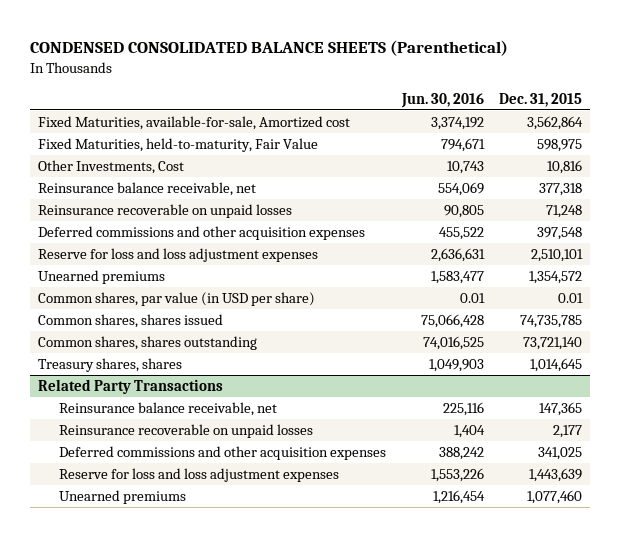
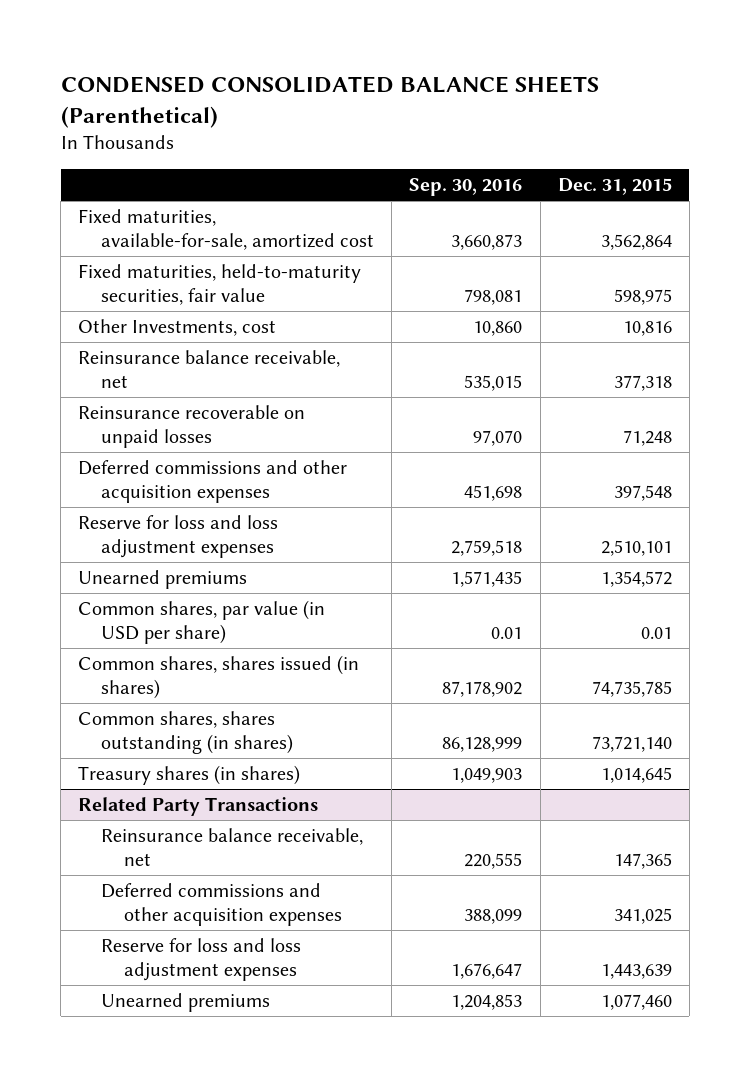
[400,92,484,108] Jun. 30, 2016 -> none
none -> [409,178,523,197] Sep. 30, 2016
[37,116,350,131] Fixed Maturities, available-for-sale, Amortized cost -> [78,208,375,251] Fixed maturities, available-for-sale, amortized cost
[37,138,318,153] Fixed Maturities, held-to-maturity, Fair Value -> [78,263,362,306] Fixed maturities, held-to-maturity securities, fair value
[37,160,184,175] Other Investments, Cost -> [78,318,277,336] Other Investments, cost
[37,314,223,329] Common shares, shares issued -> [78,654,360,700] Common shares, shares issued (in shares)
[37,336,257,351] Common shares, shares outstanding -> [78,710,294,755] Common shares, shares outstanding (in shares)
[37,358,182,373] Treasury shares, shares -> [78,764,301,785] Treasury shares (in shares)
[59,424,314,439] Reinsurance recoverable on unpaid losses -> none

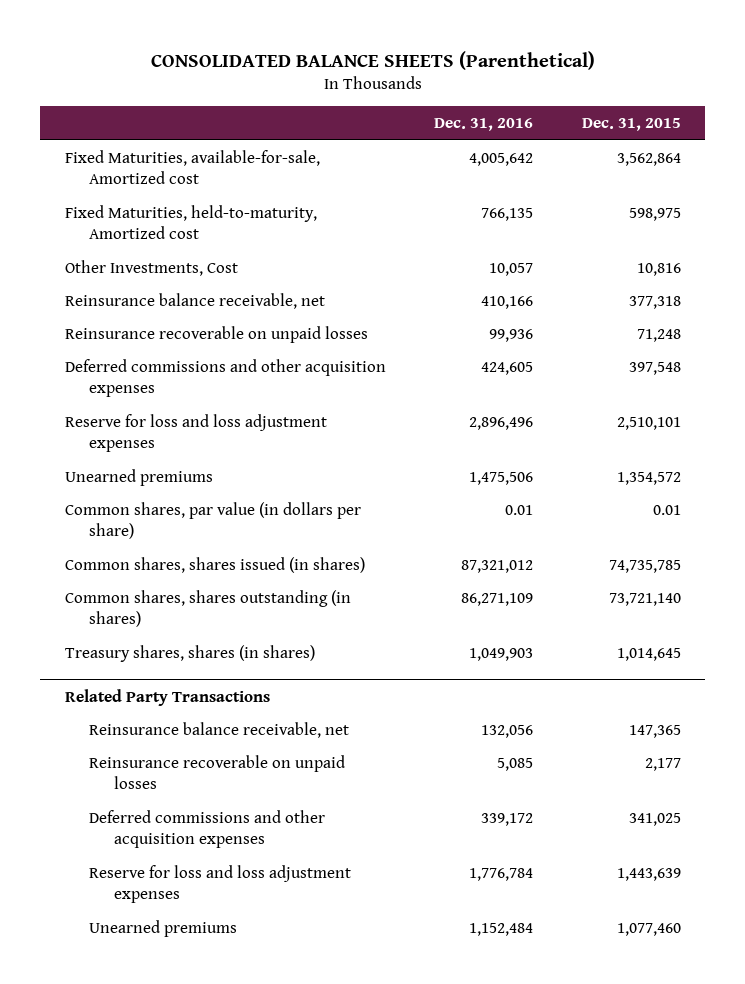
[60,75,599,128] CONDENSED CONSOLIDATED BALANCE SHEETS (Parenthetical) -> [150,50,595,70] CONSOLIDATED BALANCE SHEETS (Parenthetical)
[409,178,523,197] Sep. 30, 2016 -> none
none -> [434,118,534,132] Dec. 31, 2016
[78,208,375,251] Fixed maturities, available-for-sale, amortized cost -> [64,149,320,185] Fixed Maturities, available-for-sale, Amortized cost
[78,263,362,306] Fixed maturities, held-to-maturity securities, fair value -> [64,204,317,240] Fixed Maturities, held-to-maturity, Amortized cost
[78,318,277,336] Other Investments, cost -> [64,259,238,276] Other Investments, Cost
[78,599,326,645] Common shares, par value (in USD per share) -> [64,501,361,540] Common shares, par value (in dollars per share)
[78,764,301,785] Treasury shares (in shares) -> [64,644,315,662] Treasury shares, shares (in shares)
none -> [89,754,346,790] Reinsurance recoverable on unpaid losses

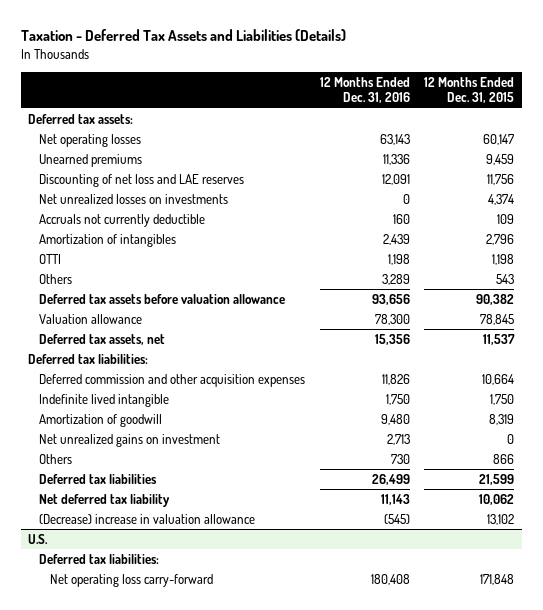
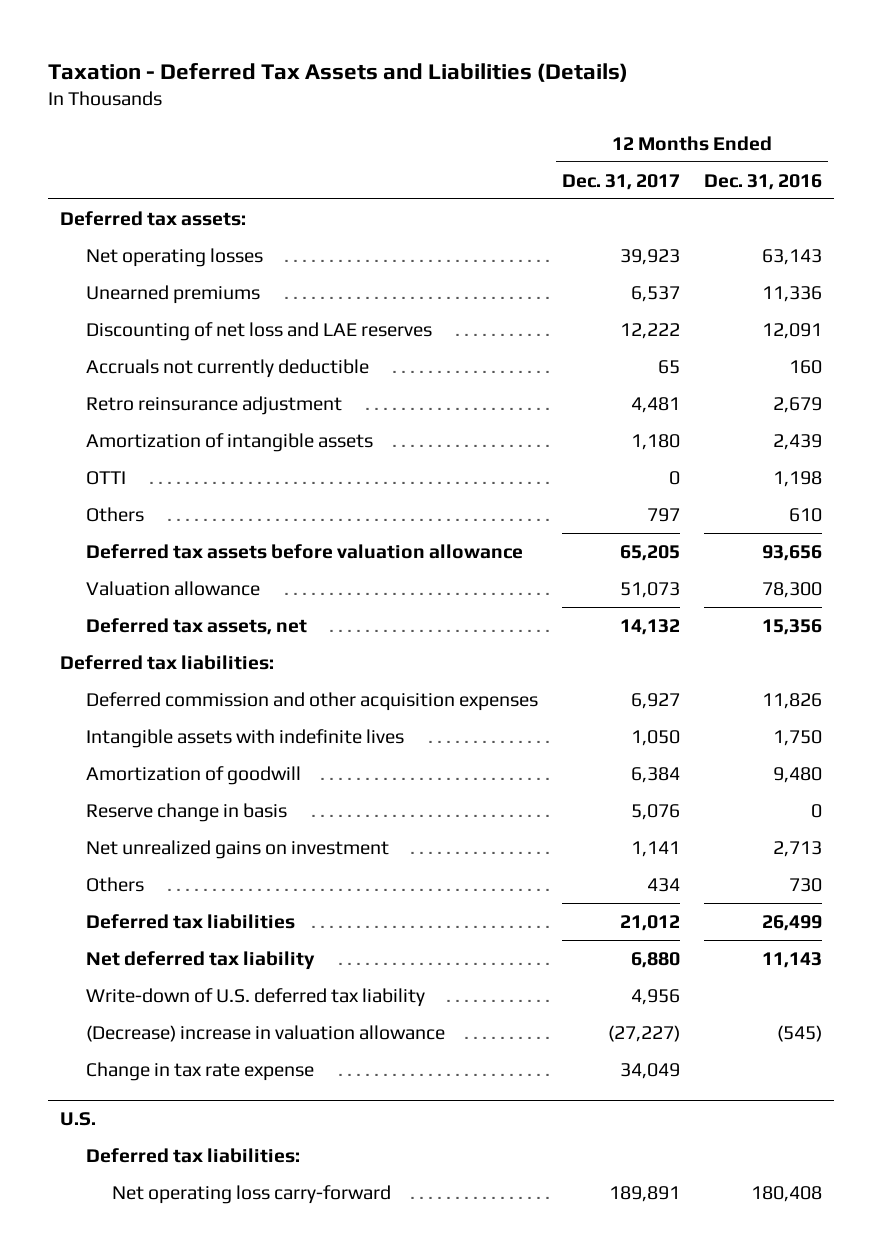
[424,76,515,104] 12 Months Ended Dec. 31, 2015 -> none
none -> [562,173,681,190] Dec. 31, 2017
[39,193,229,204] Net unrealized losses on investments -> none
none -> [85,395,342,415] Retro reinsurance adjustment
[39,233,177,247] Amortization of intangibles -> [85,432,373,452] Amortization of intangible assets
[381,273,410,285] 3,289 -> [789,507,823,522] 610
[39,393,170,407] Indefinite lived intangible -> [85,728,404,748] Intangible assets with indefinite lives
none -> [85,802,287,822] Reserve change in basis
none -> [85,987,425,1007] Write-down of U.S. deferred tax liability
none -> [85,1061,314,1081] Change in tax rate expense

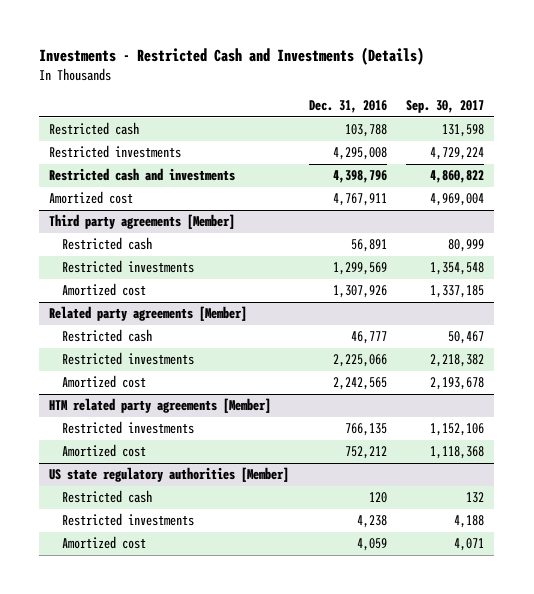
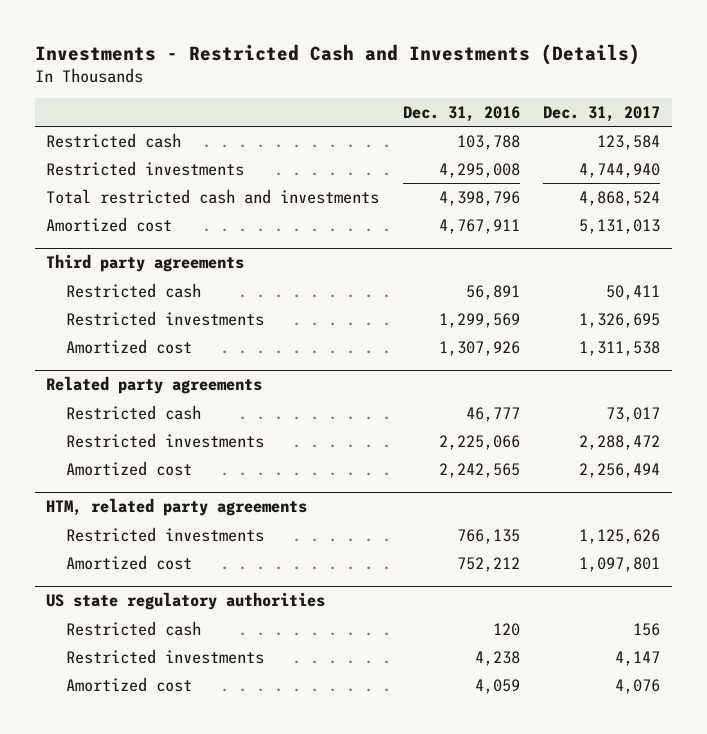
[406,100,485,114] Sep. 30, 2017 -> none
none -> [543,105,661,122] Dec. 31, 2017
[49,168,236,182] Restricted cash and investments -> [46,188,380,204] Total restricted cash and investments
[49,214,236,230] Third party agreements [Member] -> [46,254,245,273] Third party agreements
[49,306,248,322] Related party agreements [Member] -> [46,376,263,395] Related party agreements
[49,398,272,414] HTM related party agreements [Member] -> [46,498,308,517] HTM, related party agreements
[49,467,290,483] US state regulatory authorities [Member] -> [46,592,326,611] US state regulatory authorities

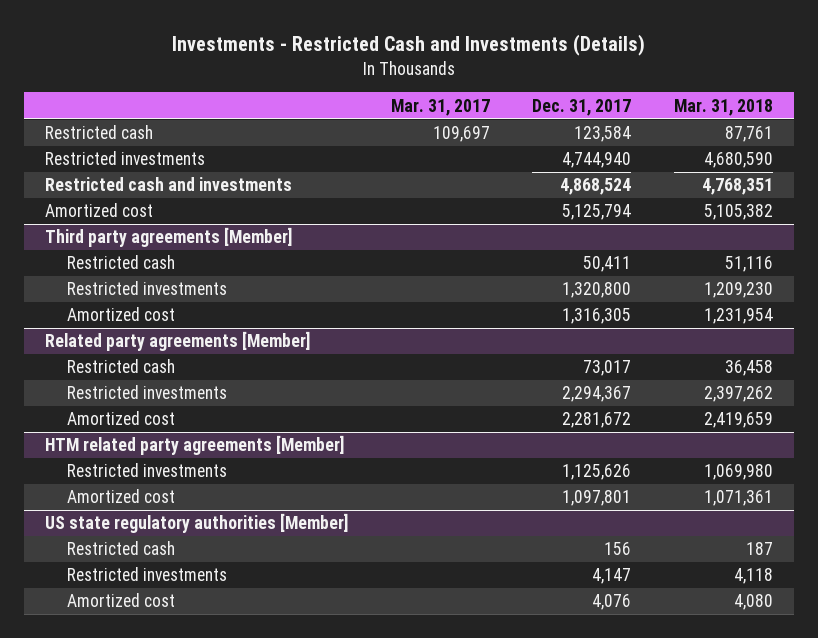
[402,105,520,122] Dec. 31, 2016 -> none
none -> [390,98,490,116] Mar. 31, 2017
none -> [673,98,773,116] Mar. 31, 2018
[46,188,380,204] Total restricted cash and investments -> [45,177,293,192] Restricted cash and investments
[579,218,661,234] 5,131,013 -> [562,204,632,221] 5,125,794
[46,254,245,273] Third party agreements -> [45,227,293,248] Third party agreements [Member]
[579,312,661,328] 1,326,695 -> [562,282,632,299] 1,320,800
[579,340,661,356] 1,311,538 -> [562,308,632,325] 1,316,305
[46,376,263,395] Related party agreements -> [45,331,311,352] Related party agreements [Member]
[579,434,661,450] 2,288,472 -> [562,386,632,403] 2,294,367
[579,462,661,478] 2,256,494 -> [562,412,632,429] 2,281,672
[46,498,308,517] HTM, related party agreements -> [45,435,345,456] HTM related party agreements [Member]
[46,592,326,611] US state regulatory authorities -> [45,513,349,534] US state regulatory authorities [Member]

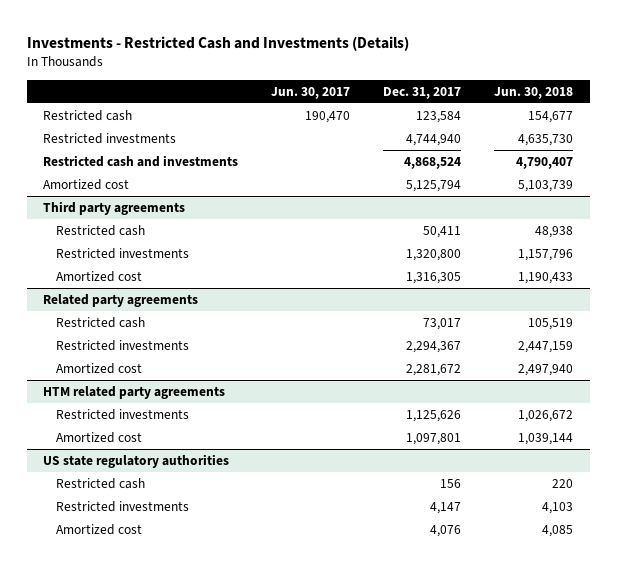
[390,98,490,116] Mar. 31, 2017 -> none
[673,98,773,116] Mar. 31, 2018 -> none
none -> [271,86,351,99] Jun. 30, 2017
none -> [494,86,574,99] Jun. 30, 2018
[45,227,293,248] Third party agreements [Member] -> [43,200,186,215] Third party agreements
[45,331,311,352] Related party agreements [Member] -> [43,293,199,307] Related party agreements
[45,435,345,456] HTM related party agreements [Member] -> [43,385,226,399] HTM related party agreements
[45,513,349,534] US state regulatory authorities [Member] -> [43,453,230,468] US state regulatory authorities

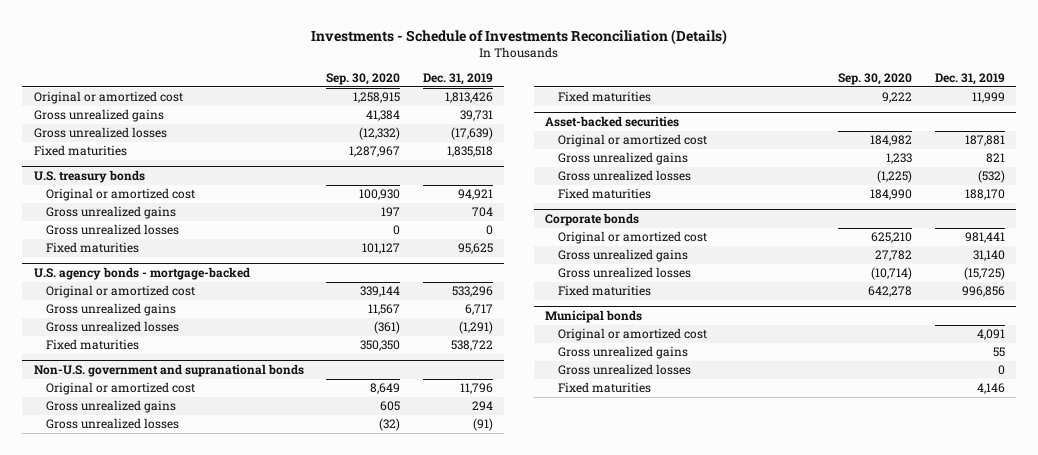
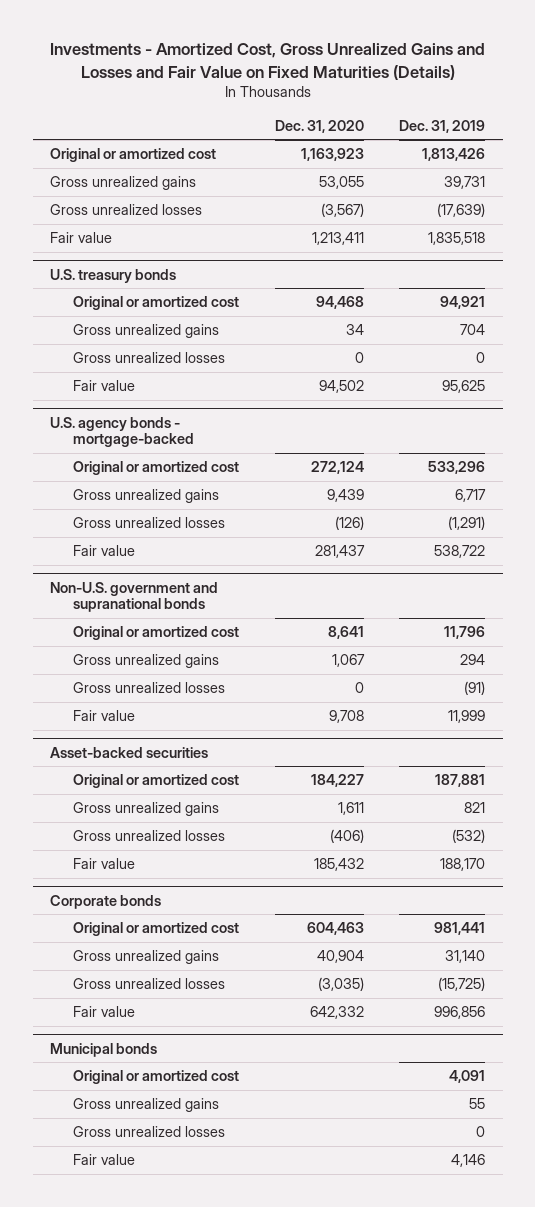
[311,28,728,45] Investments - Schedule of Investments Reconciliation (Details) -> [49,43,485,80] Investments - Amortized Cost, Gross Unrealized Gains and Losses and Fair Value on Fixed Maturities (Details)
[326,73,401,86] Sep. 30, 2020 -> none
none -> [274,119,364,133] Dec. 31, 2020
[33,145,127,157] Fixed maturities -> [50,232,113,244] Fair value
[45,242,139,254] Fixed maturities -> [72,380,135,392] Fair value
[45,339,139,351] Fixed maturities -> [72,545,135,557] Fair value
[557,91,651,103] Fixed maturities -> [72,710,135,722] Fair value
[557,188,651,200] Fixed maturities -> [72,858,135,870] Fair value
[557,285,651,297] Fixed maturities -> [72,1006,135,1018] Fair value
[557,382,651,394] Fixed maturities -> [72,1154,135,1166] Fair value

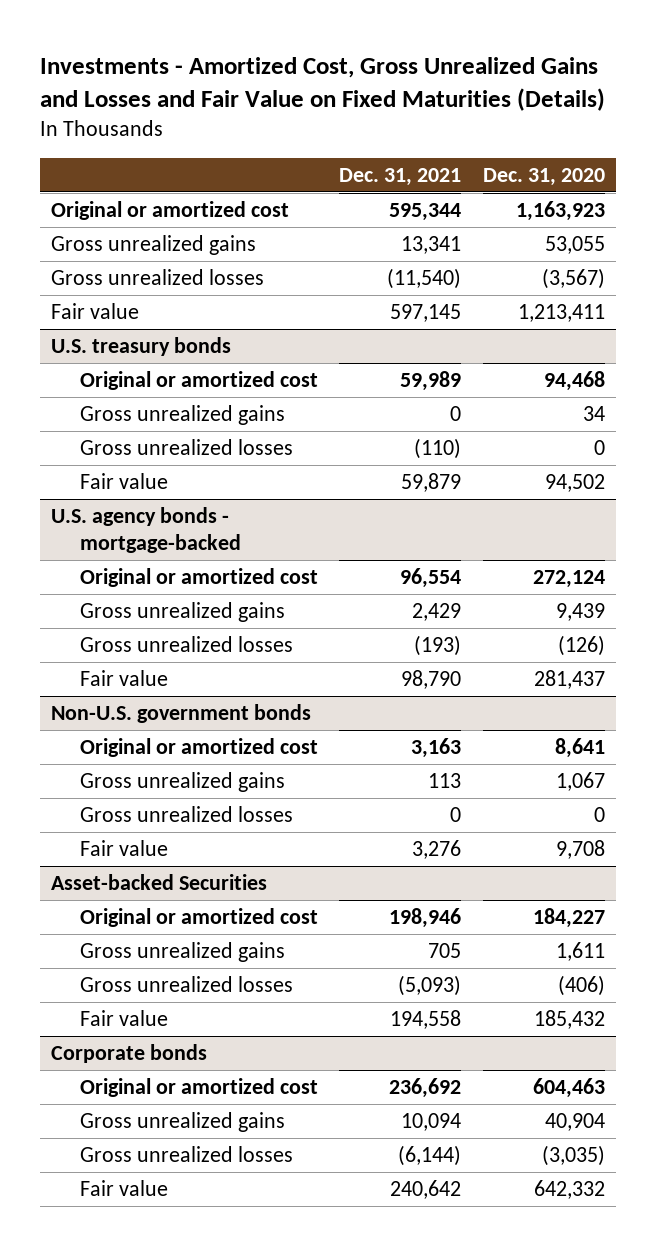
[399,119,486,133] Dec. 31, 2019 -> none
none -> [339,167,462,186] Dec. 31, 2021
[50,581,219,613] Non-U.S. government and supranational bonds -> [51,703,312,723] Non-U.S. government bonds
[50,746,209,758] Asset-backed securities -> [51,873,268,890] Asset-backed Securities
[50,1042,158,1057] Municipal bonds -> none
[72,1070,239,1085] Original or amortized cost -> none
[72,1098,219,1113] Gross unrealized gains -> none
[72,1126,225,1138] Gross unrealized losses -> none
[72,1154,135,1166] Fair value -> none

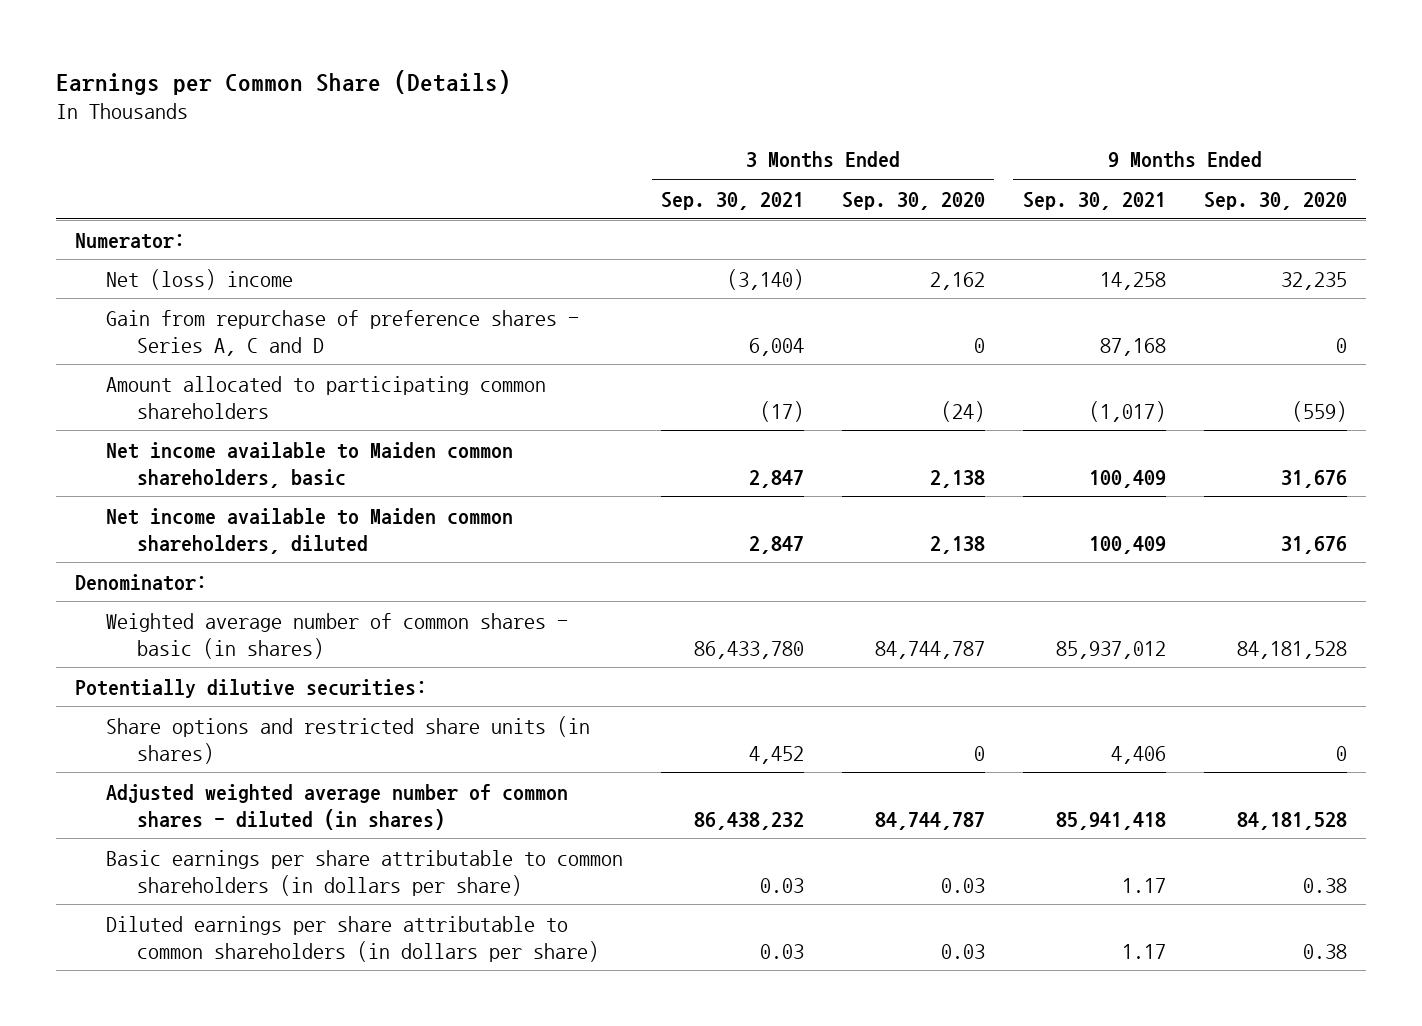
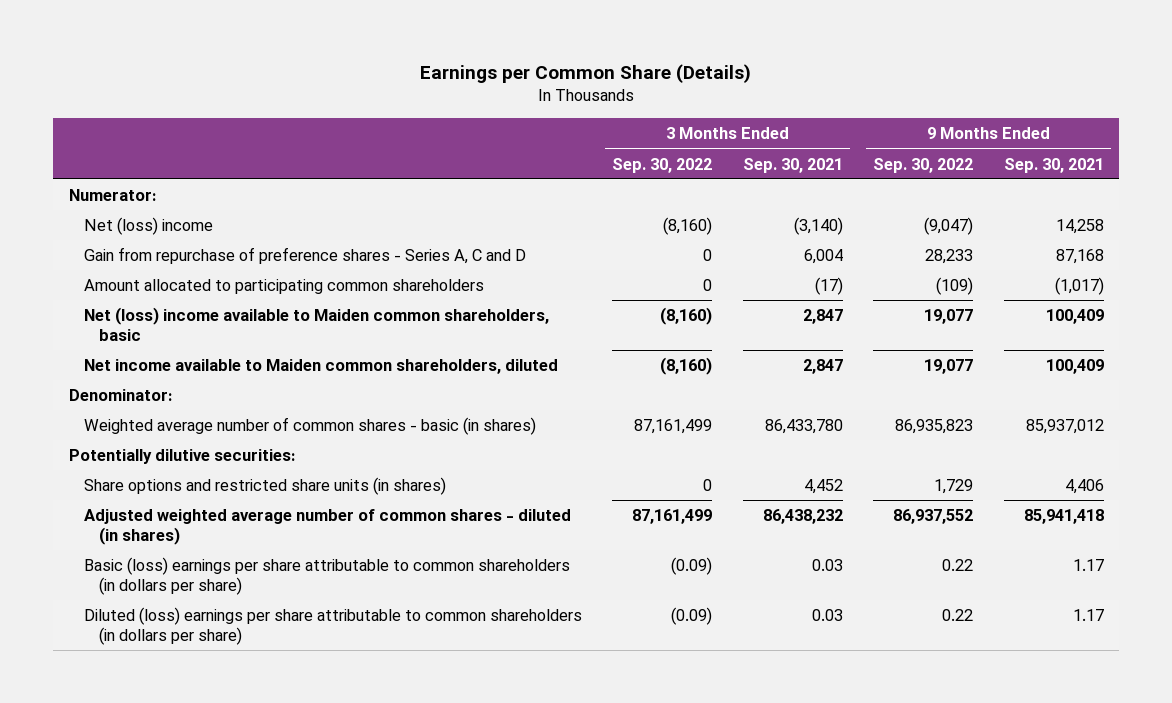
[841,191,985,210] Sep. 30, 2020 -> none
[1203,191,1347,210] Sep. 30, 2020 -> none
none -> [612,157,713,173] Sep. 30, 2022
none -> [873,157,974,173] Sep. 30, 2022
[106,441,514,488] Net income available to Maiden common shareholders, basic -> [83,307,549,341] Net (loss) income available to Maiden common shareholders, basic
[106,849,624,896] Basic earnings per share attributable to common shareholders (in dollars per share) -> [83,557,570,595] Basic (loss) earnings per share attributable to common shareholders (in dollars per share)
[106,915,600,962] Diluted earnings per share attributable to common shareholders (in dollars per share) -> [83,607,582,645] Diluted (loss) earnings per share attributable to common shareholders (in dollars per share)

